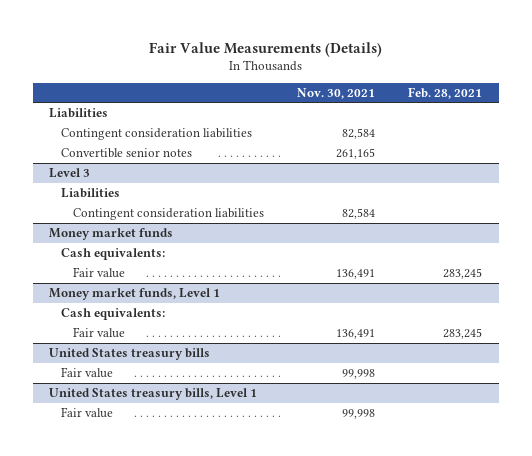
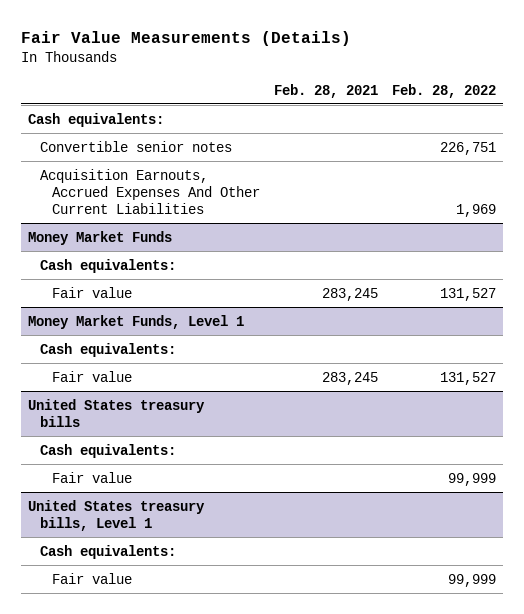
[297,87,376,99] Nov. 30, 2021 -> none
none -> [391,83,496,98] Feb. 28, 2022
[49,107,109,118] Liabilities -> none
[61,127,253,140] Contingent consideration liabilities -> none
none -> [28,112,165,127] Cash equivalents:
[49,167,91,178] Level 3 -> none
[61,187,121,198] Liabilities -> none
[72,207,264,220] Contingent consideration liabilities -> none
none -> [40,168,260,214] Acquisition Earnouts, Accrued Expenses And Other Current Liabilities
[49,227,174,240] Money market funds -> [28,230,173,245] Money Market Funds
[49,287,221,300] Money market funds, Level 1 -> [28,314,245,329] Money Market Funds, Level 1
none -> [40,443,177,458] Cash equivalents:
none -> [40,544,177,559] Cash equivalents:

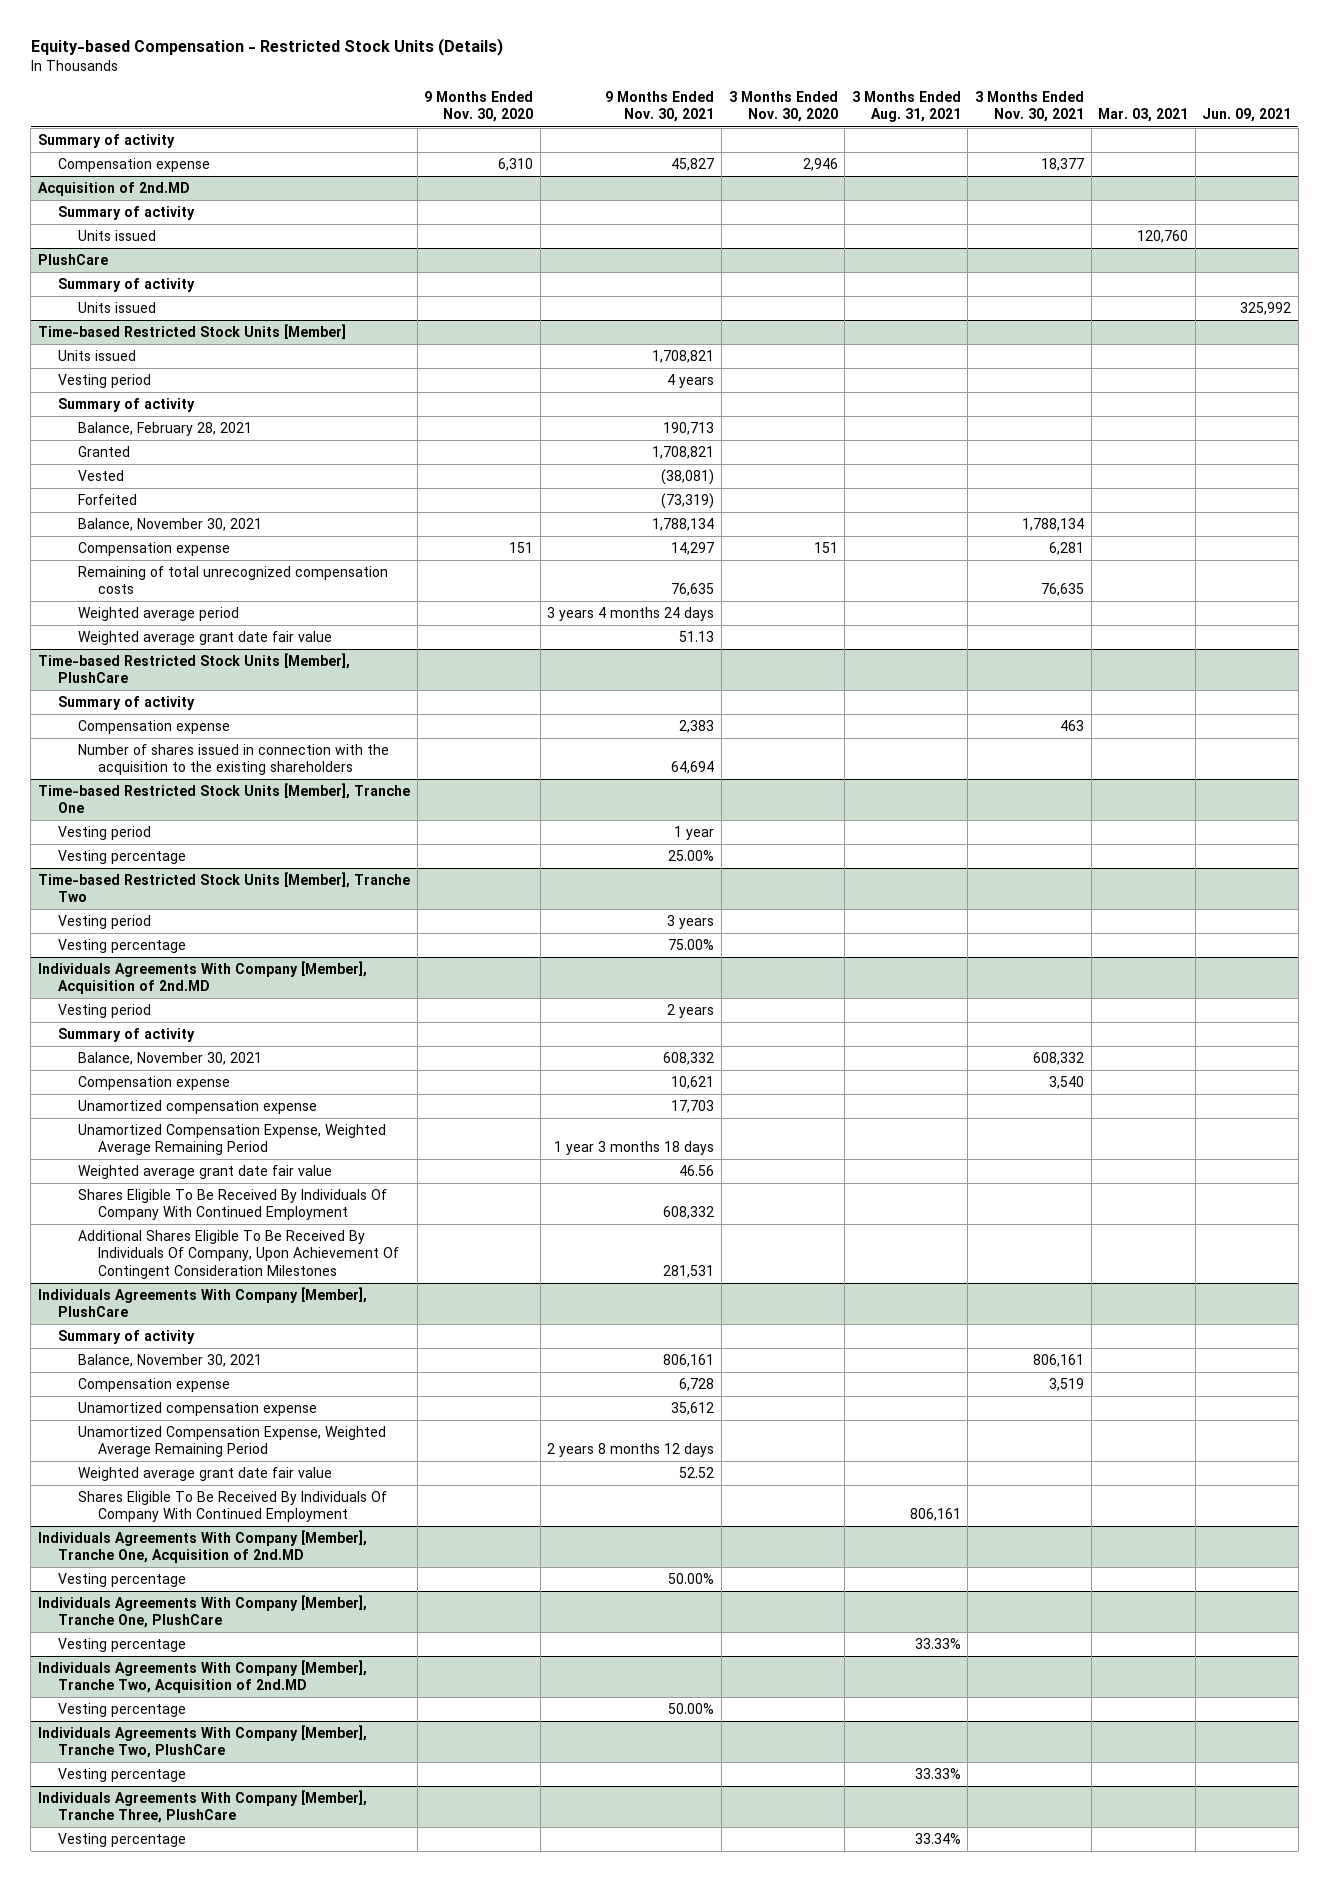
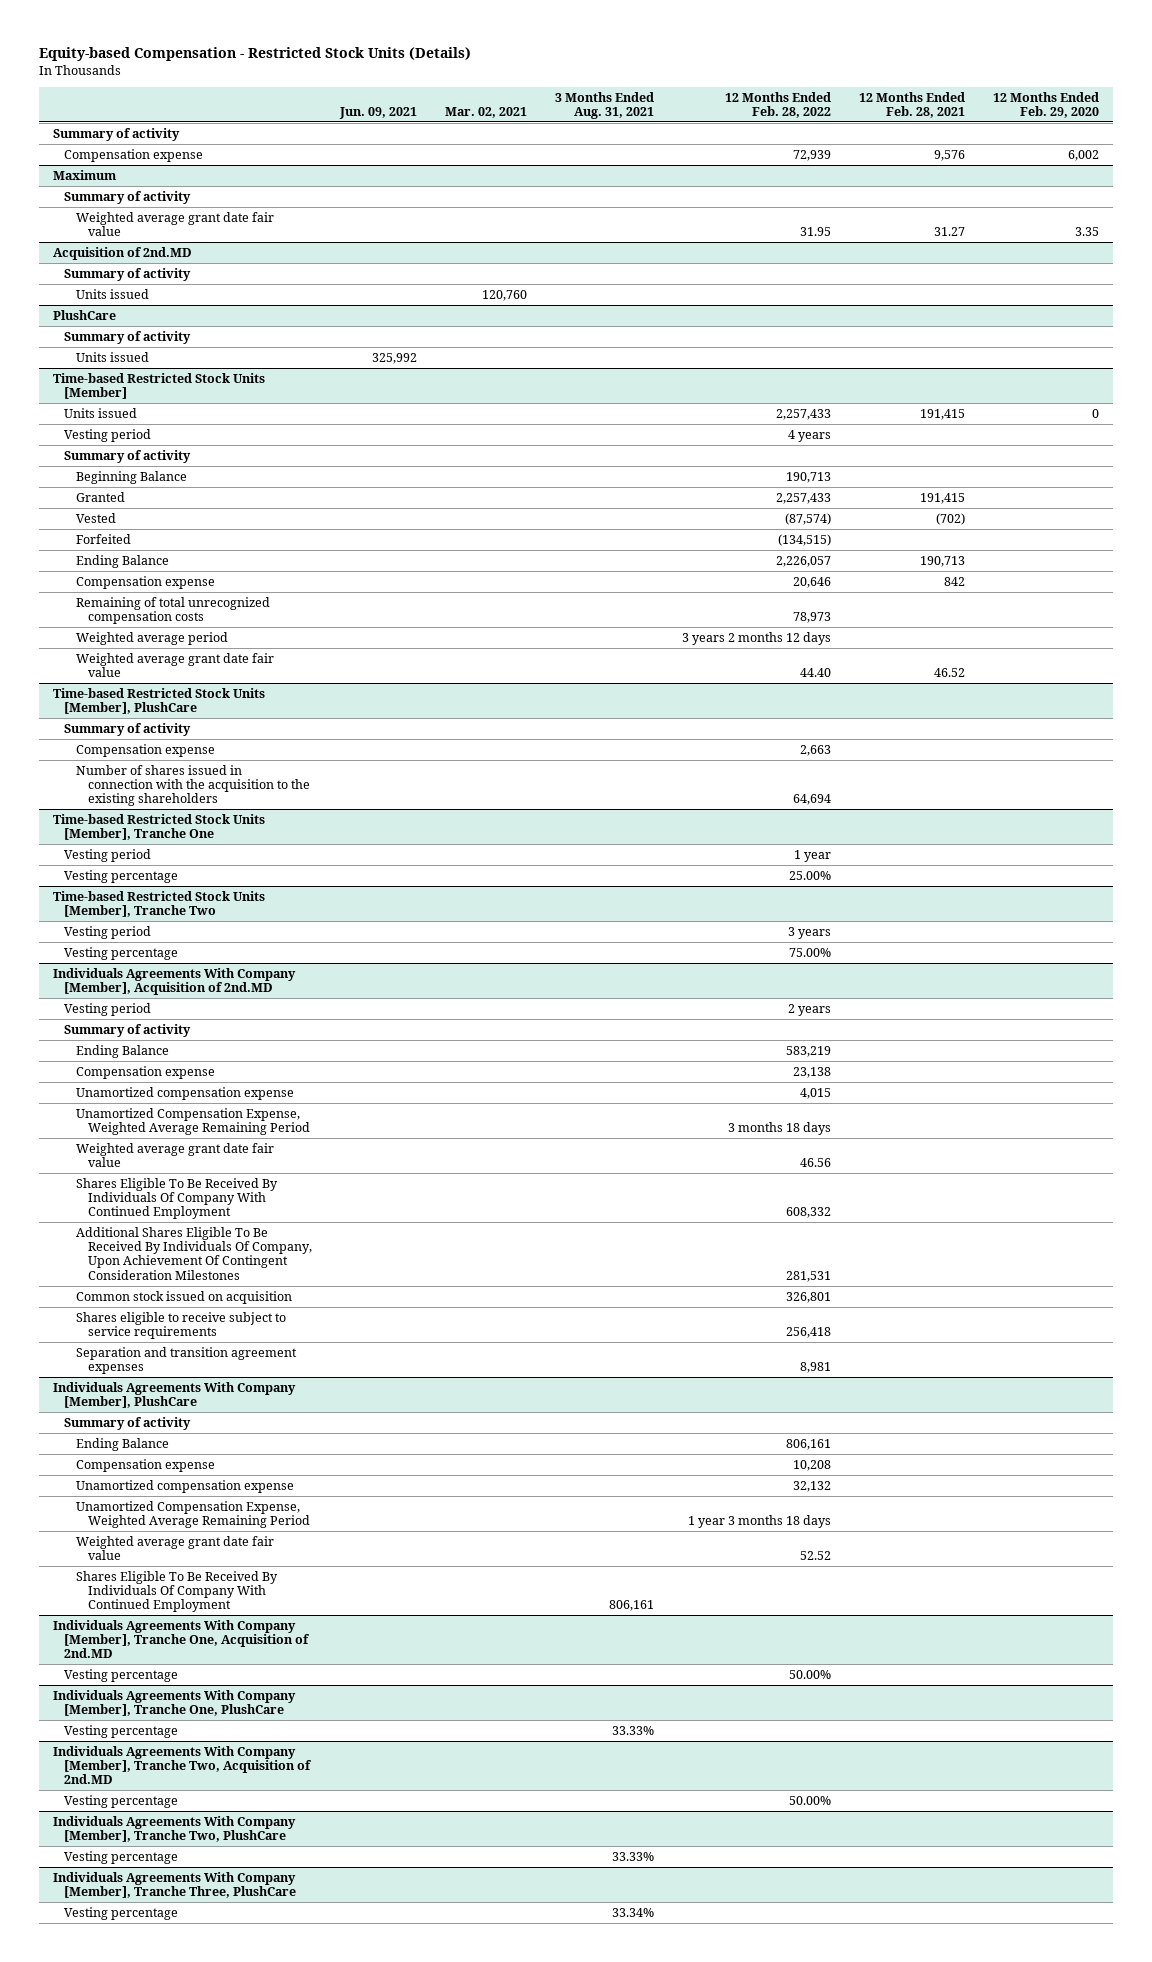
[424,91,534,123] 9 Months Ended Nov. 30, 2020 -> none
[605,91,715,123] 9 Months Ended Nov. 30, 2021 -> none
[728,91,838,123] 3 Months Ended Nov. 30, 2020 -> none
[974,91,1084,123] 3 Months Ended Nov. 30, 2021 -> none
[1098,108,1189,123] Mar. 03, 2021 -> none
none -> [444,107,527,119] Mar. 02, 2021
none -> [724,91,831,119] 12 Months Ended Feb. 28, 2022
none -> [858,91,965,119] 12 Months Ended Feb. 28, 2021
none -> [993,91,1100,119] 12 Months Ended Feb. 29, 2020
none -> [52,169,116,180] Maximum
none -> [64,190,192,204] Summary of activity
none -> [76,211,275,237] Weighted average grant date fair value
[77,422,252,437] Balance, February 28, 2021 -> [76,470,188,484] Beginning Balance
[77,518,262,532] Balance, November 30, 2021 -> [76,554,170,568] Ending Balance
[77,1052,262,1066] Balance, November 30, 2021 -> [76,1044,170,1058] Ending Balance
none -> [76,1290,293,1304] Common stock issued on acquisition
none -> [76,1311,287,1340] Shares eligible to receive subject to service requirements
none -> [76,1346,298,1375] Separation and transition agreement expenses
[77,1354,262,1368] Balance, November 30, 2021 -> [76,1437,170,1451] Ending Balance

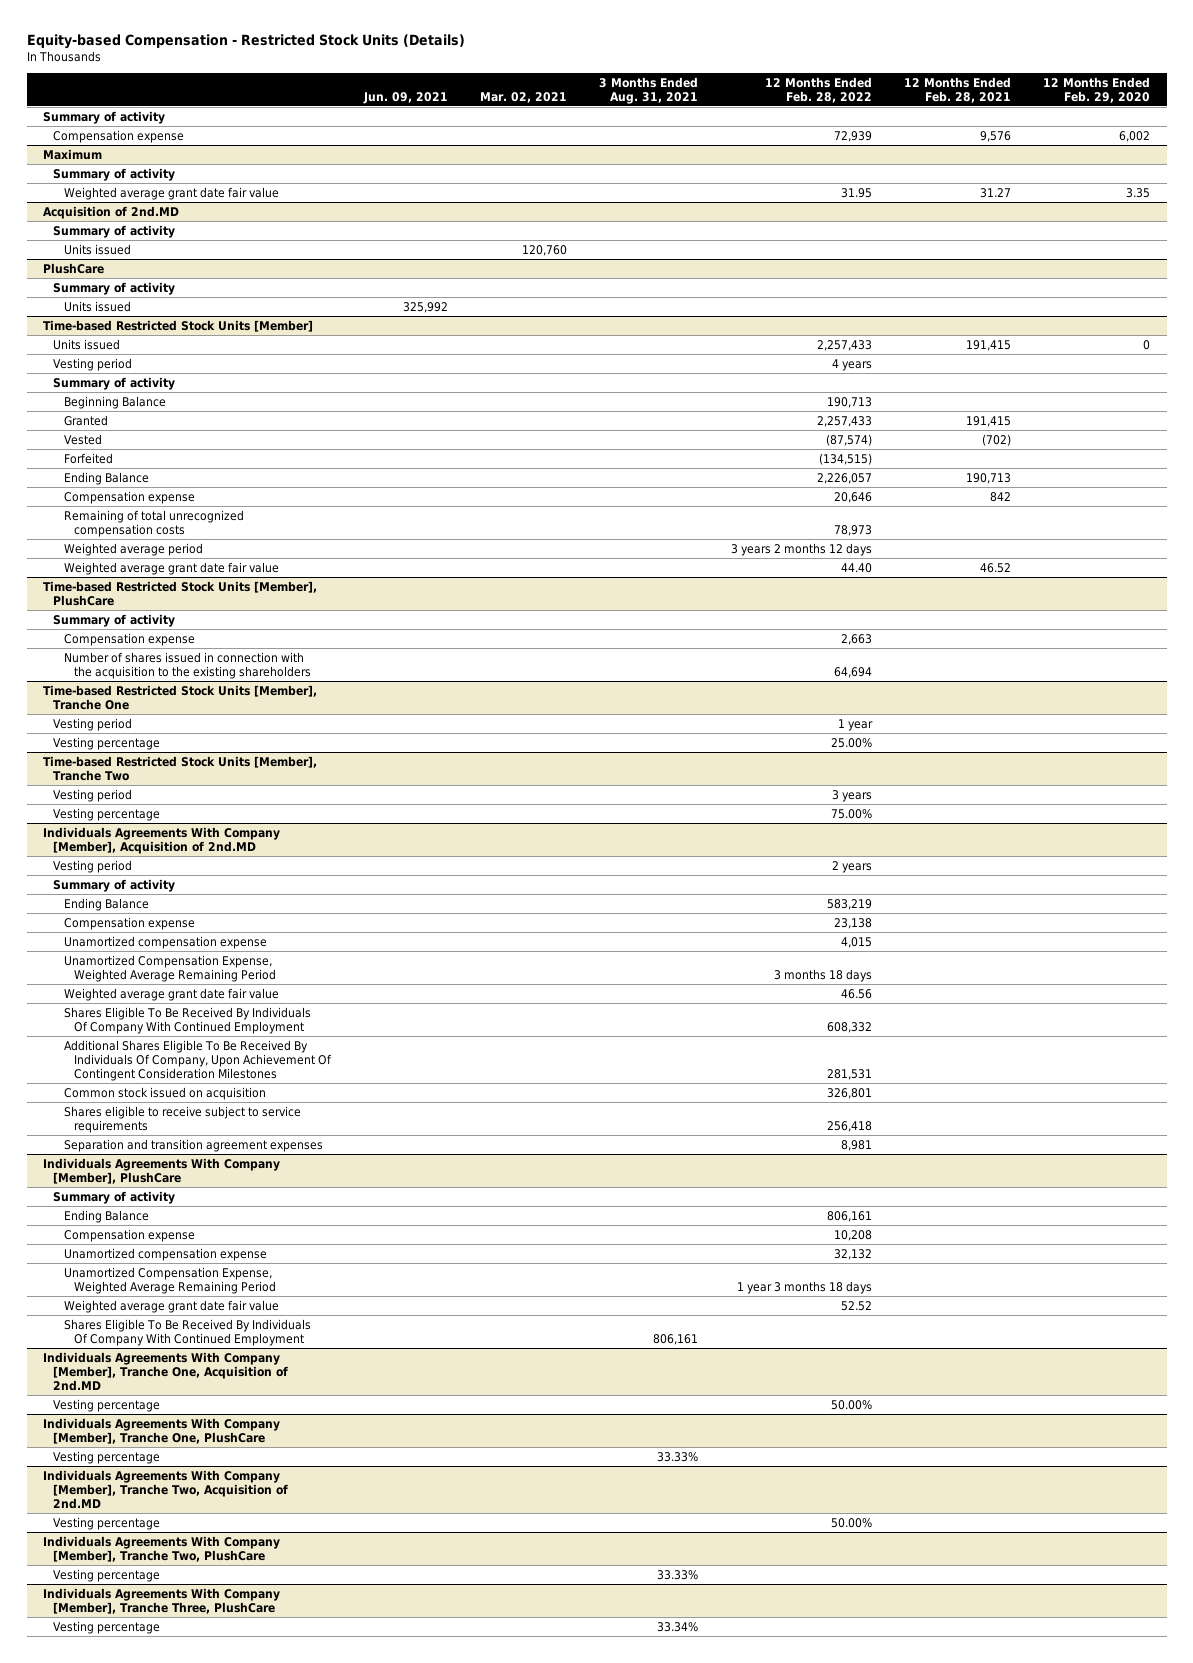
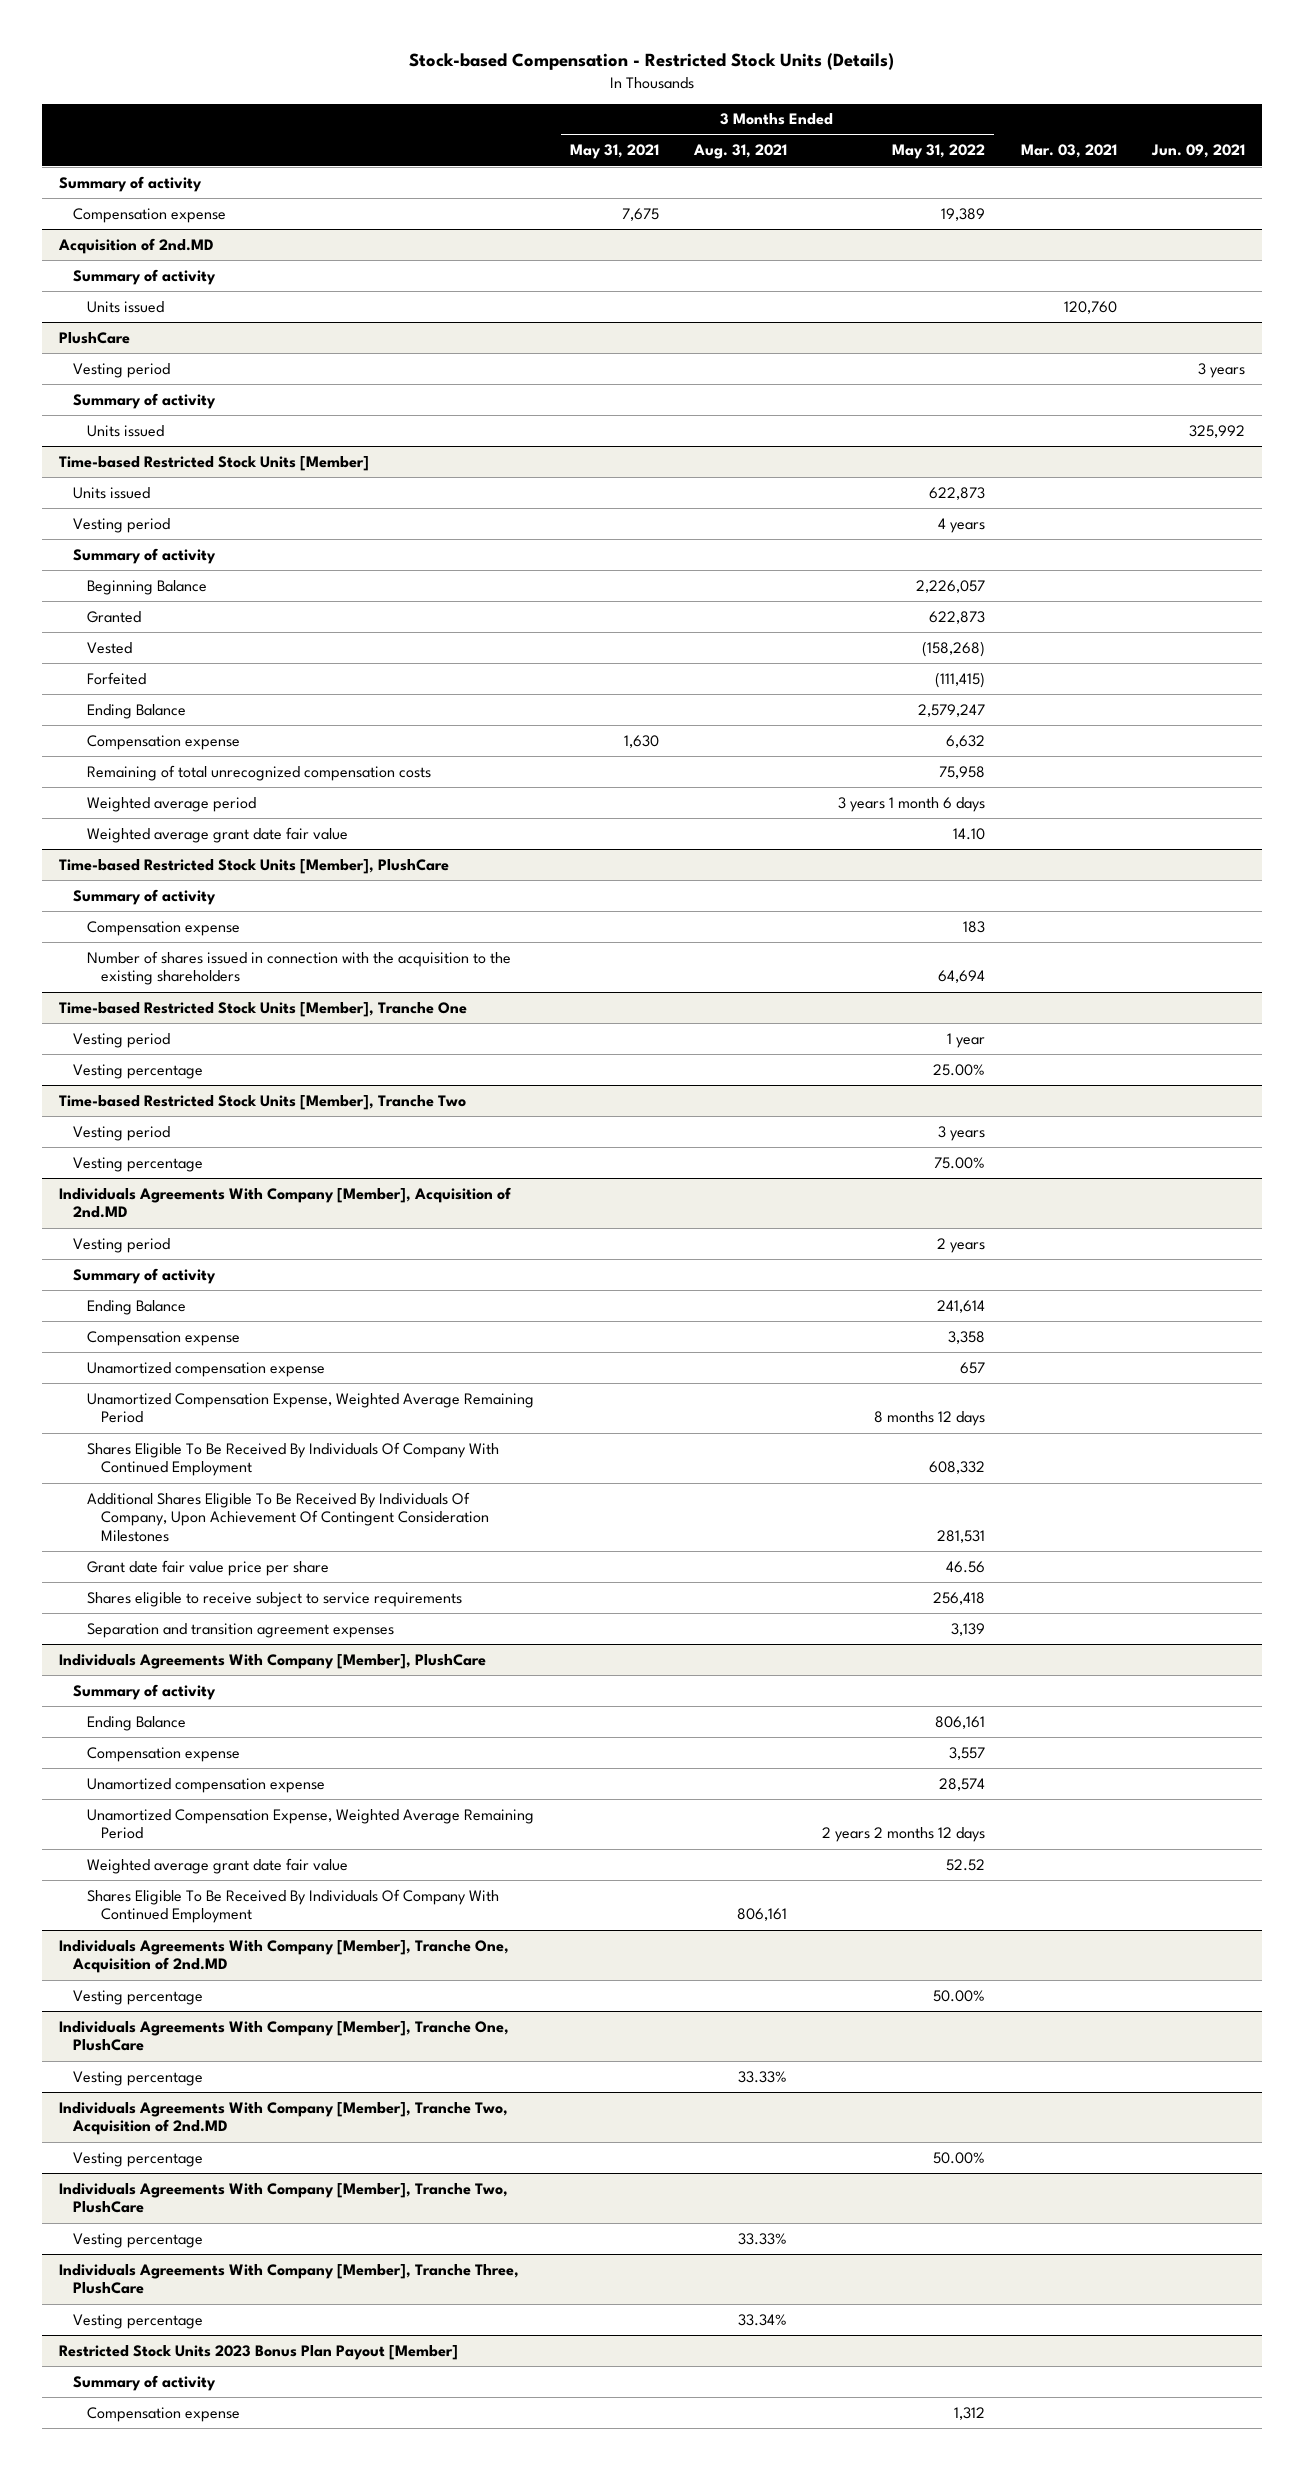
[26,34,465,50] Equity-based Compensation - Restricted Stock Units (Details) -> [409,53,895,71] Stock-based Compensation - Restricted Stock Units (Details)
[480,91,568,103] Mar. 02, 2021 -> none
[764,76,872,103] 12 Months Ended Feb. 28, 2022 -> none
[904,76,1012,103] 12 Months Ended Feb. 28, 2021 -> none
[1043,76,1151,103] 12 Months Ended Feb. 29, 2020 -> none
none -> [569,144,659,160] May 31, 2021
none -> [892,144,986,160] May 31, 2022
none -> [1020,144,1117,159] Mar. 03, 2021
[42,148,102,160] Maximum -> none
[53,167,176,181] Summary of activity -> none
[63,186,279,200] Weighted average grant date fair value -> none
none -> [73,362,171,378] Vesting period
[63,987,279,1001] Weighted average grant date fair value -> none
[63,1086,266,1100] Common stock issued on acquisition -> none
none -> [87,1559,330,1576] Grant date fair value price per share
none -> [59,2344,459,2360] Restricted Stock Units 2023 Bonus Plan Payout [Member]
none -> [73,2374,217,2391] Summary of activity
none -> [87,2406,241,2422] Compensation expense

